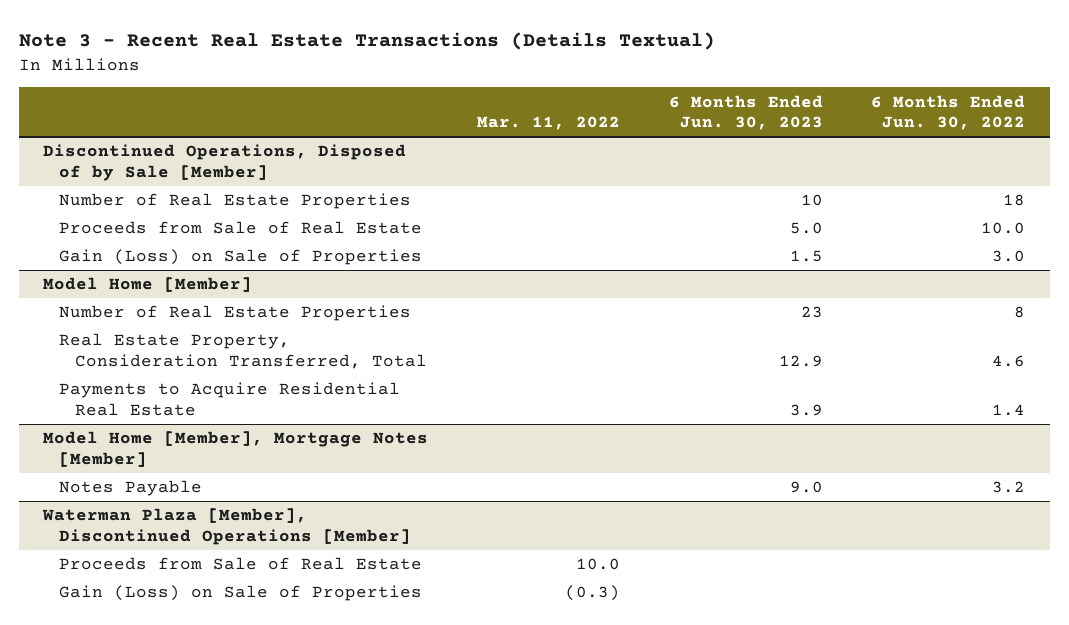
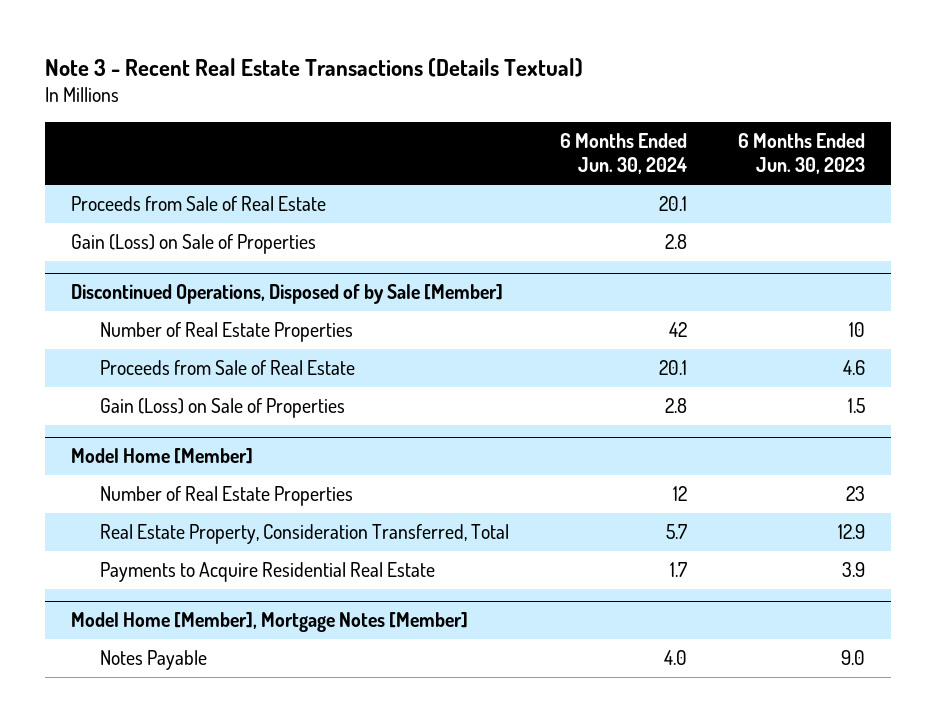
[477,116,621,131] Mar. 11, 2022 -> none
[871,94,1026,131] 6 Months Ended Jun. 30, 2022 -> none
none -> [560,132,688,175] 6 Months Ended Jun. 30, 2024
none -> [70,196,326,212] Proceeds from Sale of Real Estate
none -> [70,234,316,255] Gain (Loss) on Sale of Properties
[789,222,823,235] 5.0 -> [843,360,866,376] 4.6
[42,508,412,545] Waterman Plaza [Member], Discontinued Operations [Member] -> none
[59,557,423,571] Proceeds from Sale of Real Estate -> none
[59,585,423,602] Gain (Loss) on Sale of Properties -> none

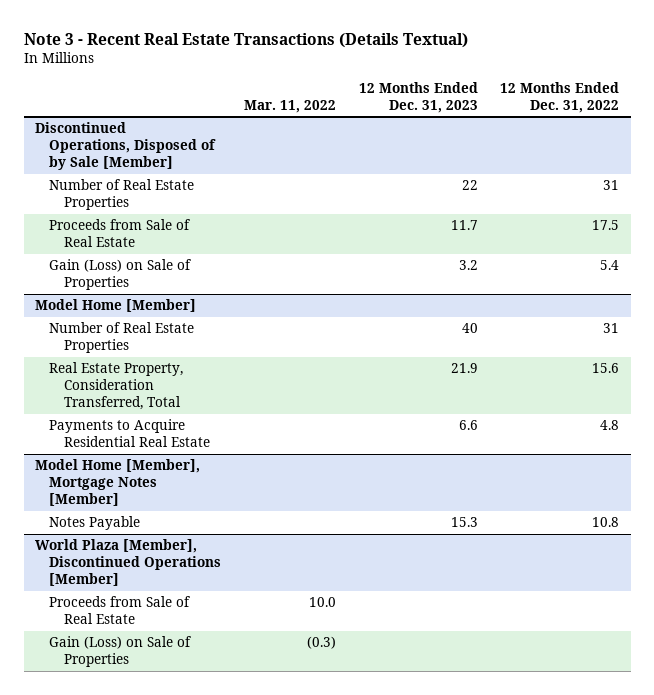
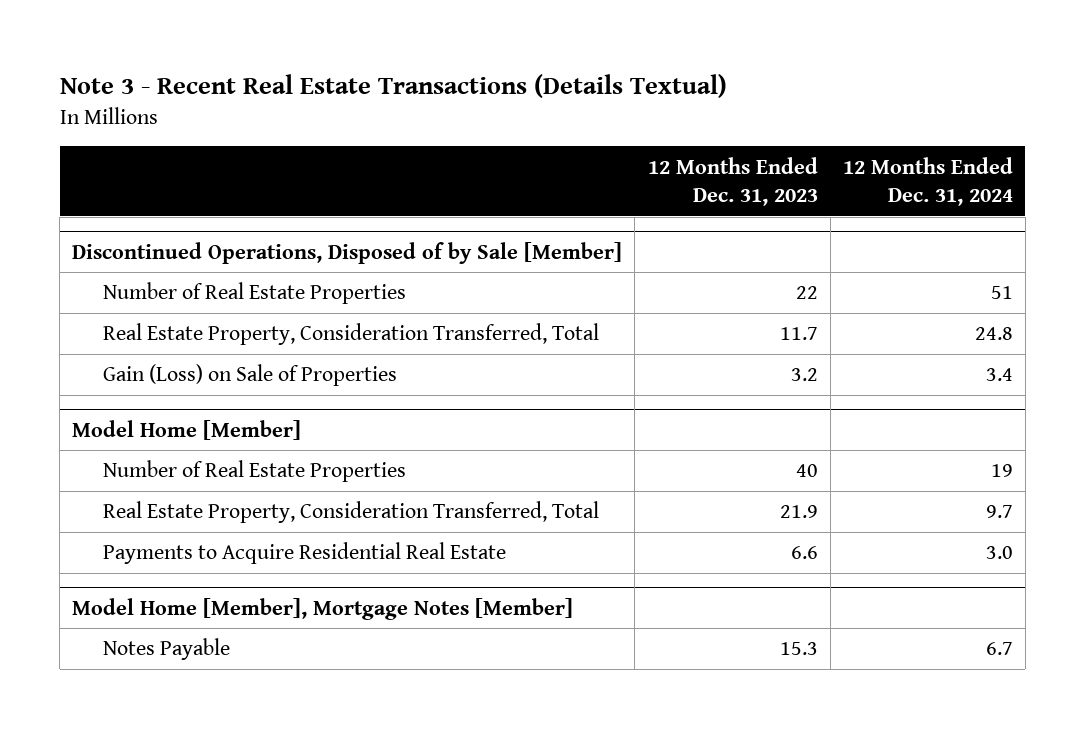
[244,99,337,113] Mar. 11, 2022 -> none
[500,81,620,113] 12 Months Ended Dec. 31, 2022 -> none
none -> [842,156,1013,207] 12 Months Ended Dec. 31, 2024
[49,219,191,248] Proceeds from Sale of Real Estate -> [103,323,600,346] Real Estate Property, Consideration Transferred, Total
[34,539,222,587] World Plaza [Member], Discontinued Operations [Member] -> none
[49,596,191,625] Proceeds from Sale of Real Estate -> none
[49,636,192,668] Gain (Loss) on Sale of Properties -> none

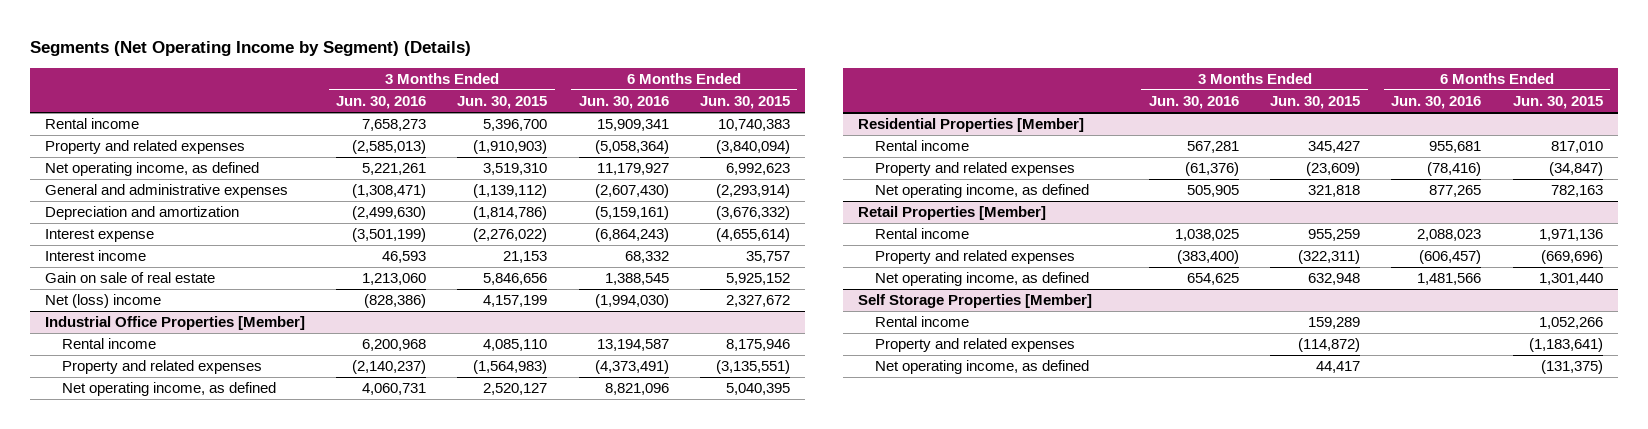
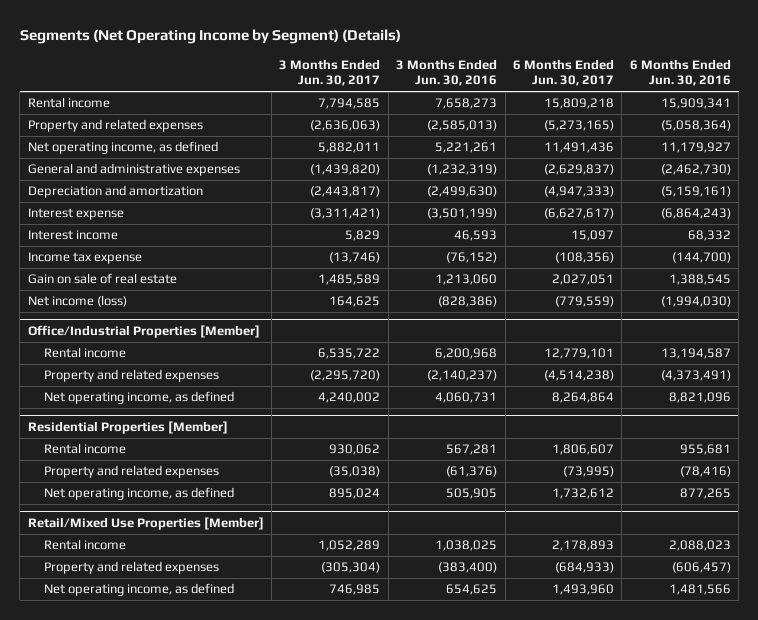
[457,96,548,110] Jun. 30, 2015 -> none
[699,96,790,110] Jun. 30, 2015 -> none
none -> [279,58,381,87] 3 Months Ended Jun. 30, 2017
none -> [512,58,614,87] 6 Months Ended Jun. 30, 2017
[352,184,427,199] (1,308,471) -> [427,164,498,176] (1,232,319)
[594,184,669,199] (2,607,430) -> [660,164,731,176] (2,462,730)
none -> [27,252,142,265] Income tax expense
[45,294,162,309] Net (loss) income -> [27,295,127,308] Net income (loss)
[45,316,306,331] Industrial Office Properties [Member] -> [27,325,260,339] Office/Industrial Properties [Member]
[858,206,1047,221] Retail Properties [Member] -> [27,517,264,531] Retail/Mixed Use Properties [Member]
[858,294,1093,309] Self Storage Properties [Member] -> none
[875,316,970,328] Rental income -> none
[875,338,1076,353] Property and related expenses -> none
[875,360,1090,375] Net operating income, as defined -> none

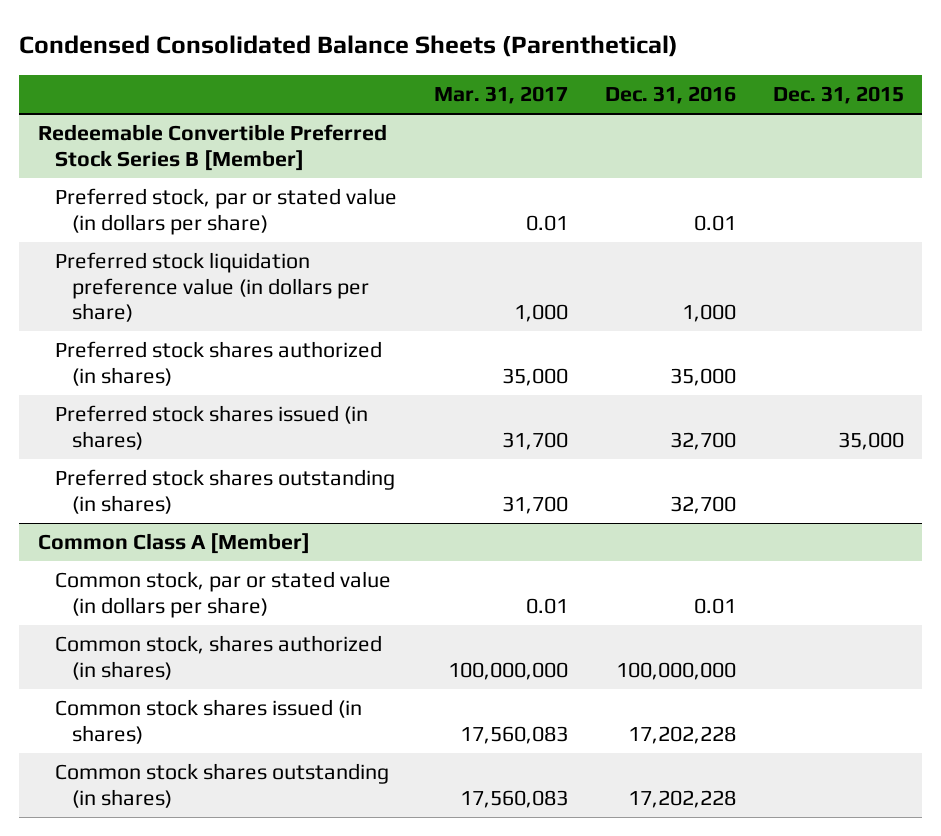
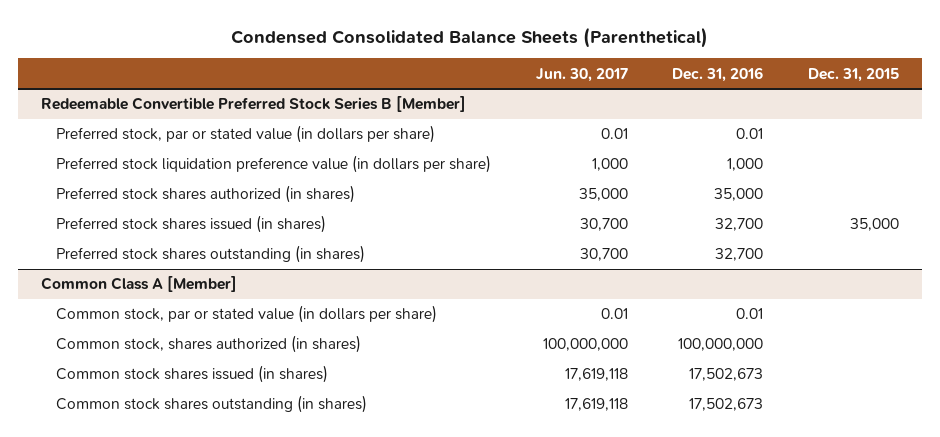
[433,86,568,105] Mar. 31, 2017 -> none
none -> [535,67,628,82] Jun. 30, 2017
[627,725,736,744] 17,202,228 -> [689,368,764,382] 17,502,673
[627,789,736,808] 17,202,228 -> [689,398,764,412] 17,502,673

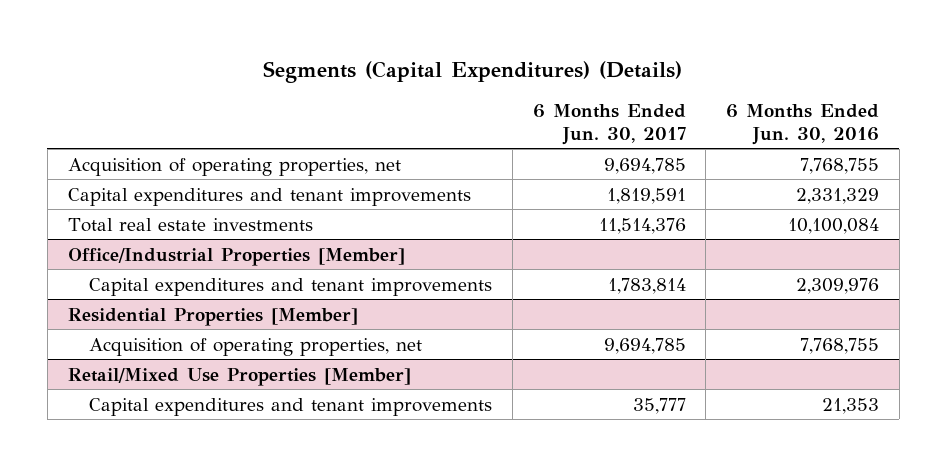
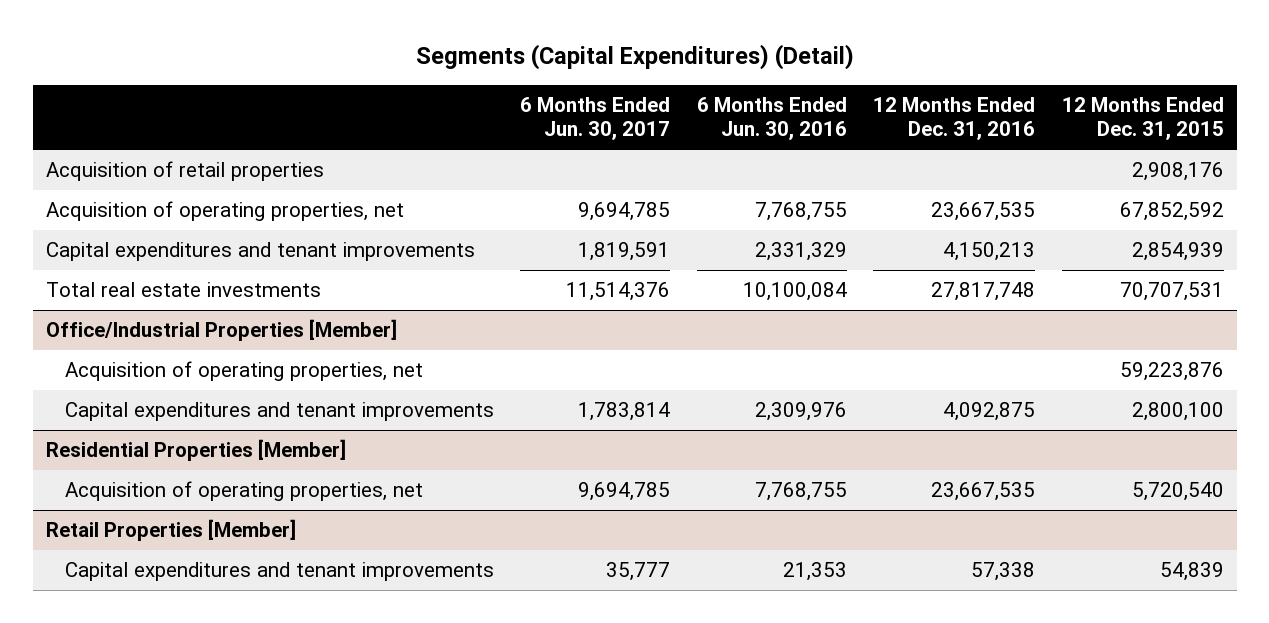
[263,60,683,83] Segments (Capital Expenditures) (Details) -> [415,44,854,71] Segments (Capital Expenditures) (Detail)
none -> [873,97,1036,141] 12 Months Ended Dec. 31, 2016
none -> [1061,97,1224,141] 12 Months Ended Dec. 31, 2015
none -> [45,161,324,182] Acquisition of retail properties
none -> [65,361,424,382] Acquisition of operating properties, net
[67,367,411,386] Retail/Mixed Use Properties [Member] -> [45,519,296,542] Retail Properties [Member]

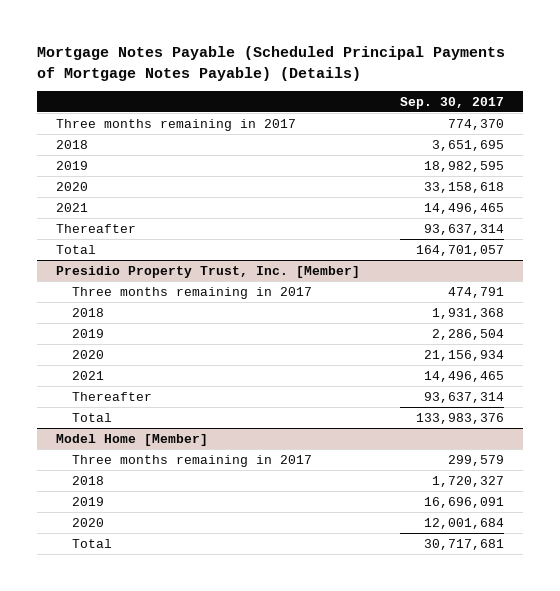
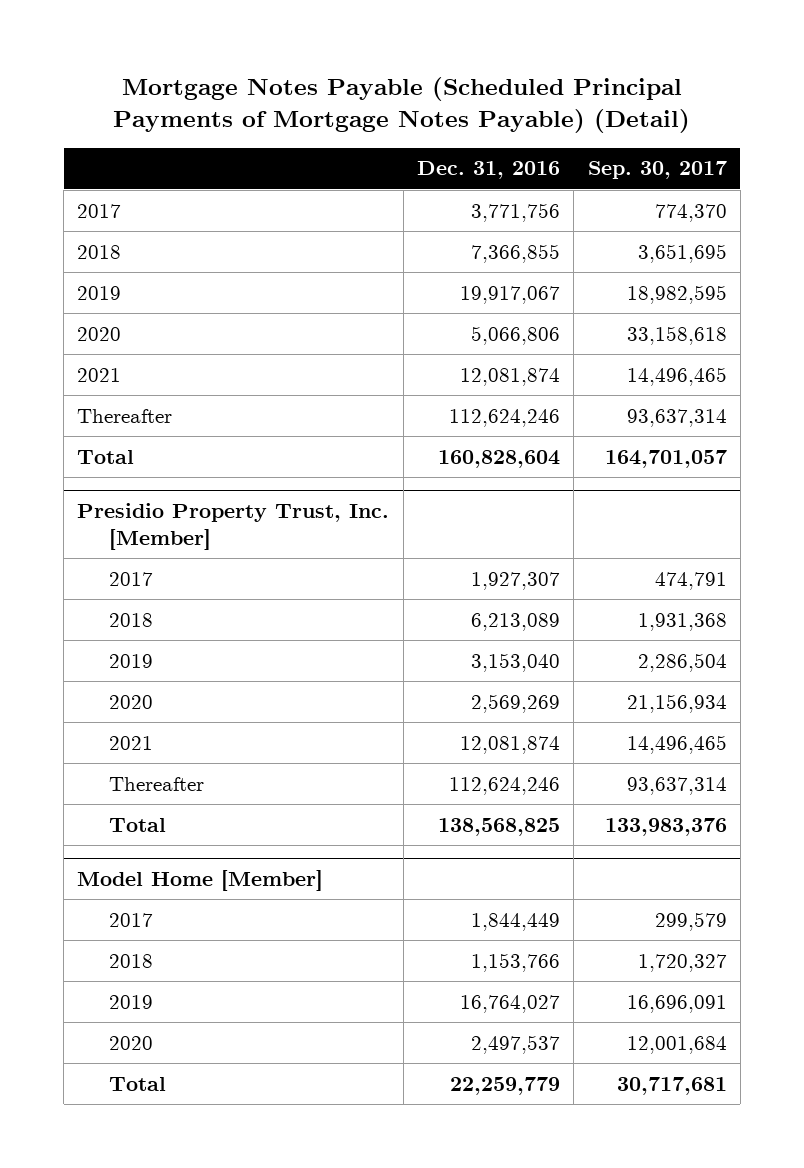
[36,46,505,81] Mortgage Notes Payable (Scheduled Principal Payments of Mortgage Notes Payable) (Details) -> [113,77,691,134] Mortgage Notes Payable (Scheduled Principal Payments of Mortgage Notes Payable) (Detail)
none -> [417,161,561,180] Dec. 31, 2016
[56,118,297,131] Three months remaining in 2017 -> [77,203,122,218] 2017
[71,286,312,299] Three months remaining in 2017 -> [108,571,153,586] 2017
[71,454,312,467] Three months remaining in 2017 -> [108,912,153,927] 2017

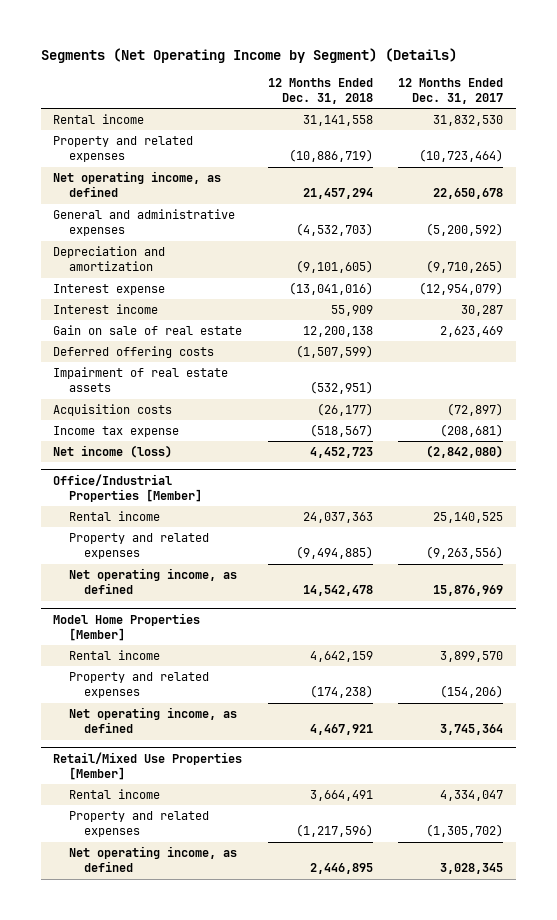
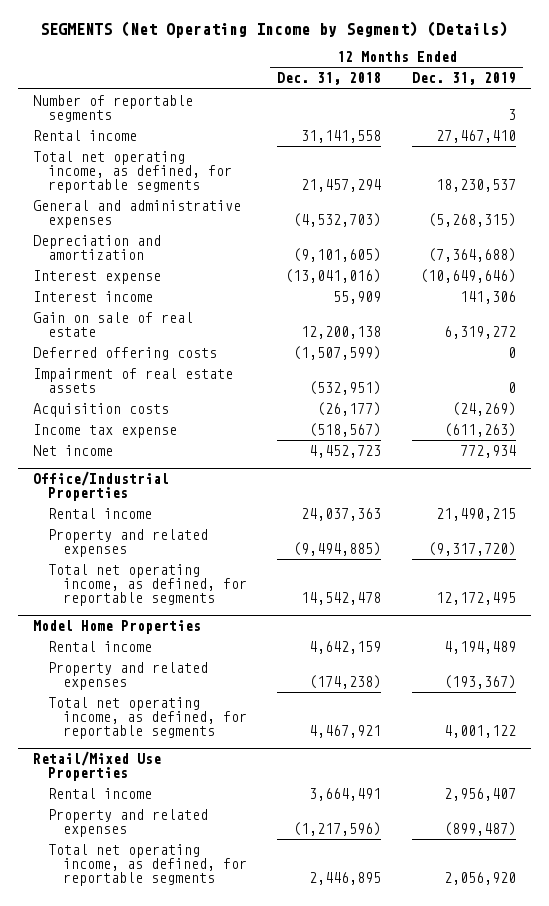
[40,47,457,63] Segments (Net Operating Income by Segment) (Details) -> [40,21,509,39] SEGMENTS (Net Operating Income by Segment) (Details)
[398,77,504,105] 12 Months Ended Dec. 31, 2017 -> none
none -> [411,72,516,86] Dec. 31, 2019
none -> [33,94,194,122] Number of reportable segments
[53,136,194,163] Property and related expenses -> none
[53,171,222,198] Net operating income, as defined -> [33,150,232,193] Total net operating income, as defined, for reportable segments
[53,445,173,459] Net income (loss) -> [33,444,114,456] Net income
[53,473,202,503] Office/Industrial Properties [Member] -> [33,470,170,501] Office/Industrial Properties
[68,568,237,595] Net operating income, as defined -> [47,563,247,606] Total net operating income, as defined, for reportable segments
[53,612,201,642] Model Home Properties [Member] -> [33,619,202,634] Model Home Properties
[68,707,237,734] Net operating income, as defined -> [47,696,247,739] Total net operating income, as defined, for reportable segments
[53,751,243,781] Retail/Mixed Use Properties [Member] -> [33,750,162,781] Retail/Mixed Use Properties
[68,846,237,873] Net operating income, as defined -> [47,843,247,886] Total net operating income, as defined, for reportable segments

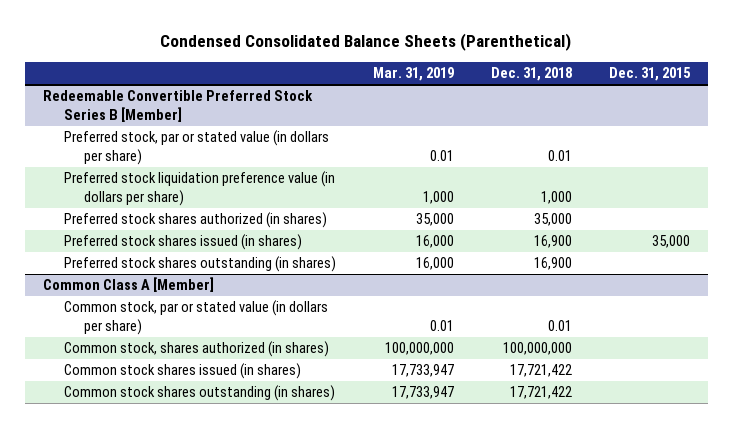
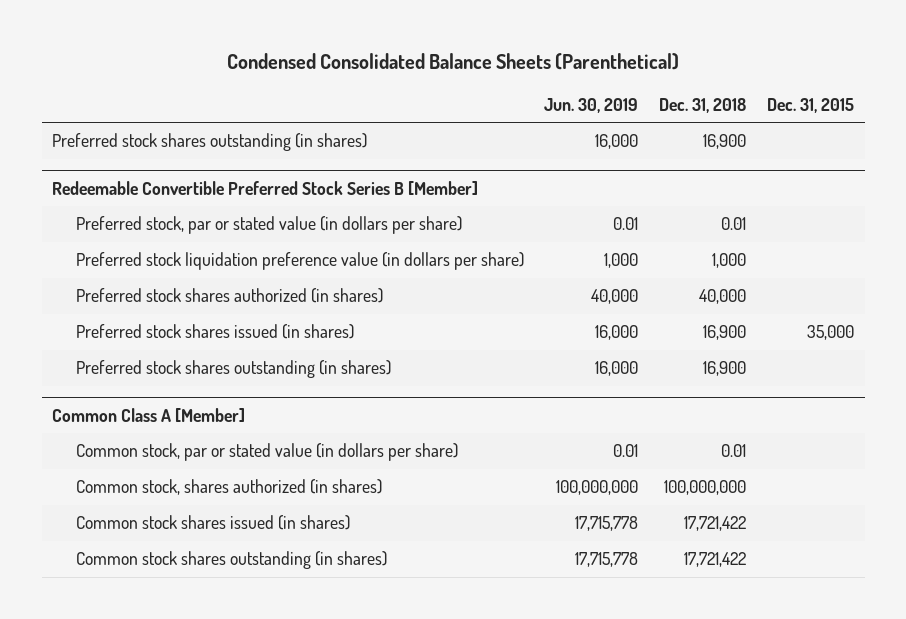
[372,67,454,82] Mar. 31, 2019 -> none
none -> [544,97,639,113] Jun. 30, 2019
none -> [52,133,368,152] Preferred stock shares outstanding (in shares)
[533,213,572,227] 35,000 -> [699,289,747,305] 40,000

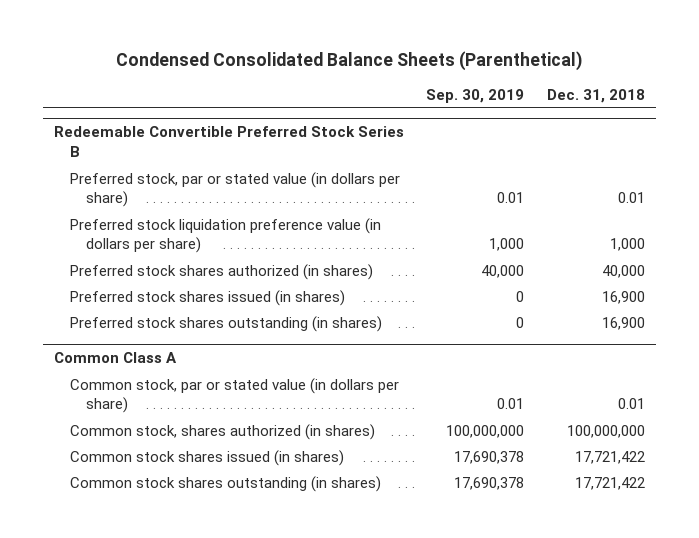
[544,97,639,113] Jun. 30, 2019 -> none
[767,97,855,113] Dec. 31, 2015 -> none
none -> [426,88,525,103] Sep. 30, 2019
[52,133,368,152] Preferred stock shares outstanding (in shares) -> none
[52,180,479,195] Redeemable Convertible Preferred Stock Series B [Member] -> [53,126,404,157] Redeemable Convertible Preferred Stock Series B
[52,407,246,422] Common Class A [Member] -> [53,352,177,364] Common Class A

